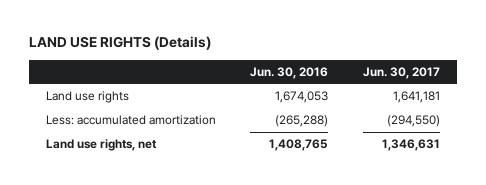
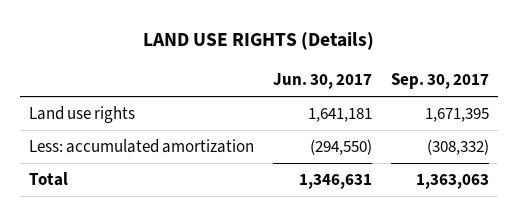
[250,66,329,79] Jun. 30, 2016 -> none
none -> [390,73,489,90] Sep. 30, 2017
[45,139,157,152] Land use rights, net -> [29,172,69,187] Total

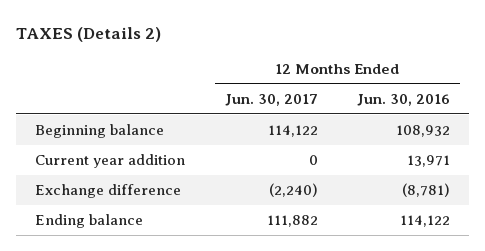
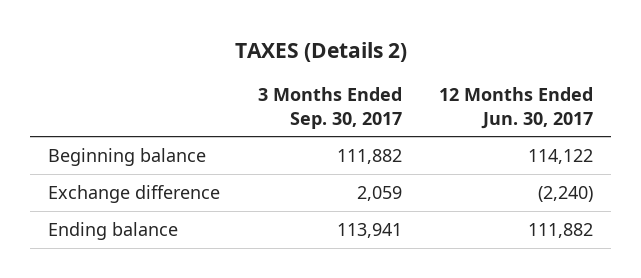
[356,93,450,106] Jun. 30, 2016 -> none
none -> [257,87,402,129] 3 Months Ended Sep. 30, 2017
[35,154,186,169] Current year addition -> none

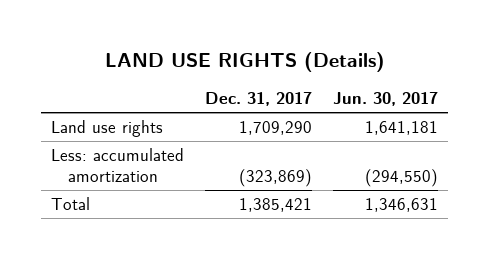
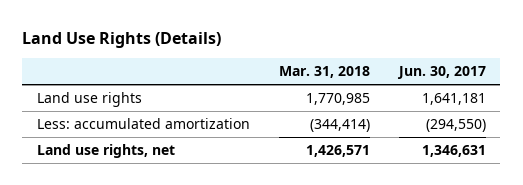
[104,52,385,73] LAND USE RIGHTS (Details) -> [22,32,222,49] Land Use Rights (Details)
[205,91,313,106] Dec. 31, 2017 -> none
none -> [278,66,370,79] Mar. 31, 2018
[51,197,91,211] Total -> [36,144,175,159] Land use rights, net

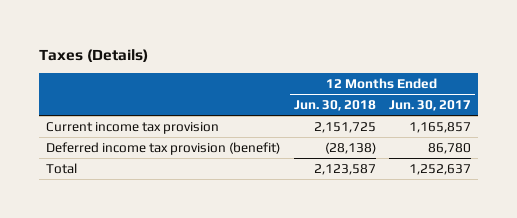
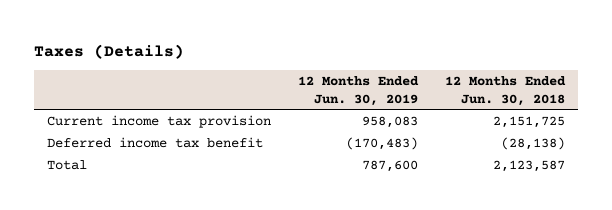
[389,100,472,112] Jun. 30, 2017 -> none
none -> [298,76,420,106] 12 Months Ended Jun. 30, 2019
[45,141,280,155] Deferred income tax provision (benefit) -> [47,136,264,148] Deferred income tax benefit

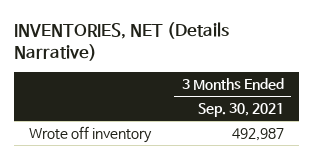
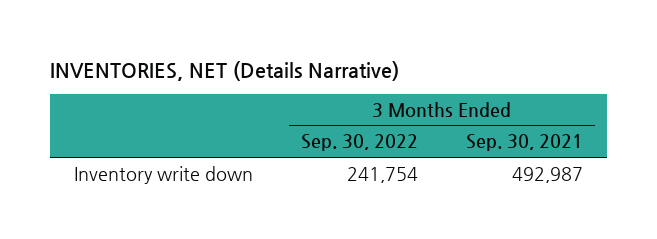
none -> [300,134,418,152] Sep. 30, 2022
[29,126,153,144] Wrote off inventory -> [73,165,253,184] Inventory write down

